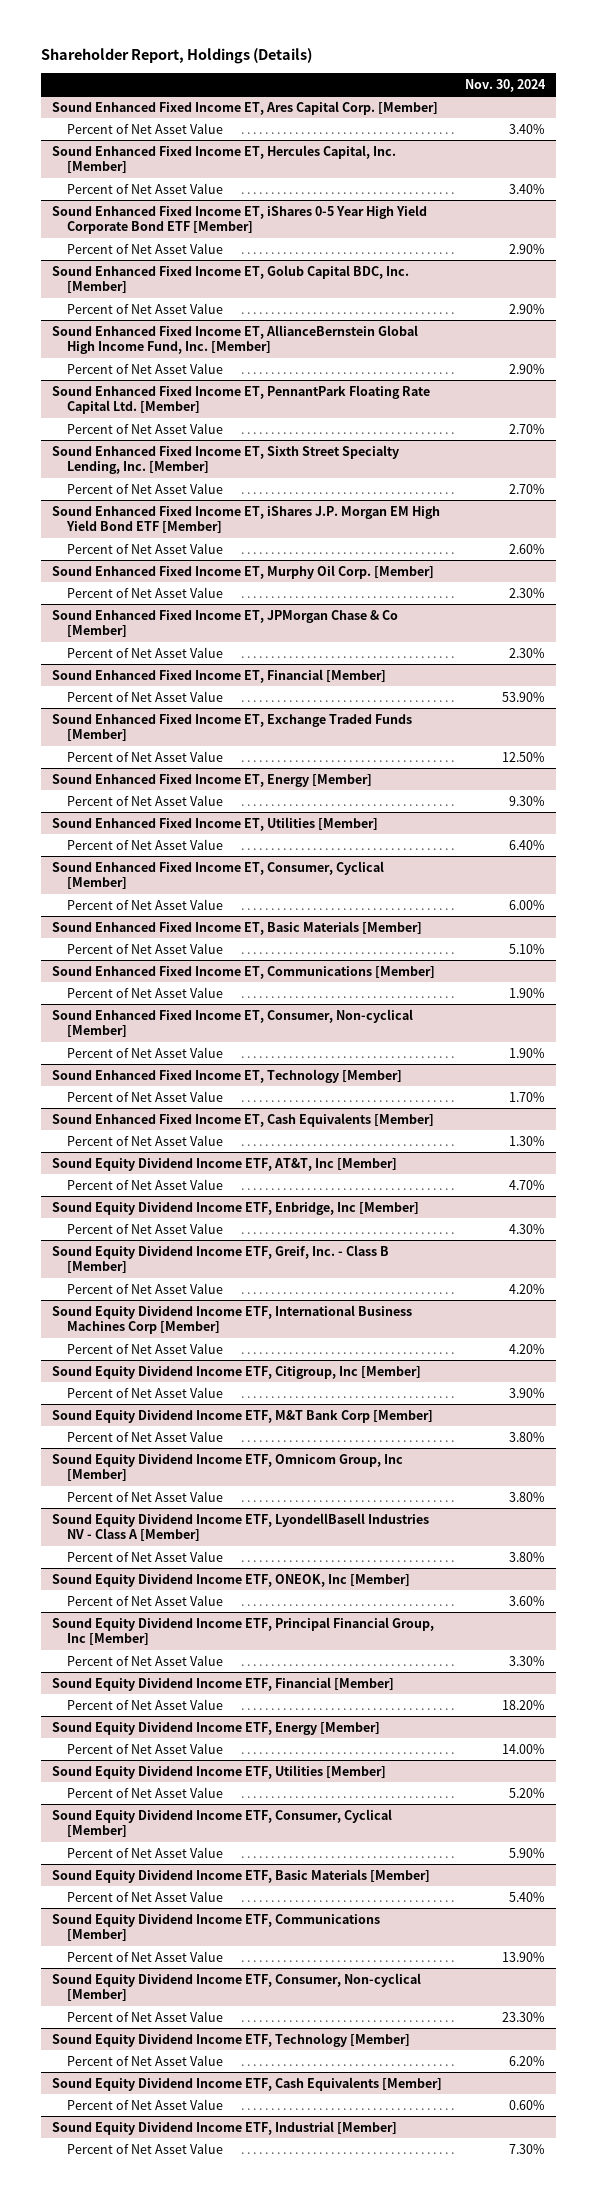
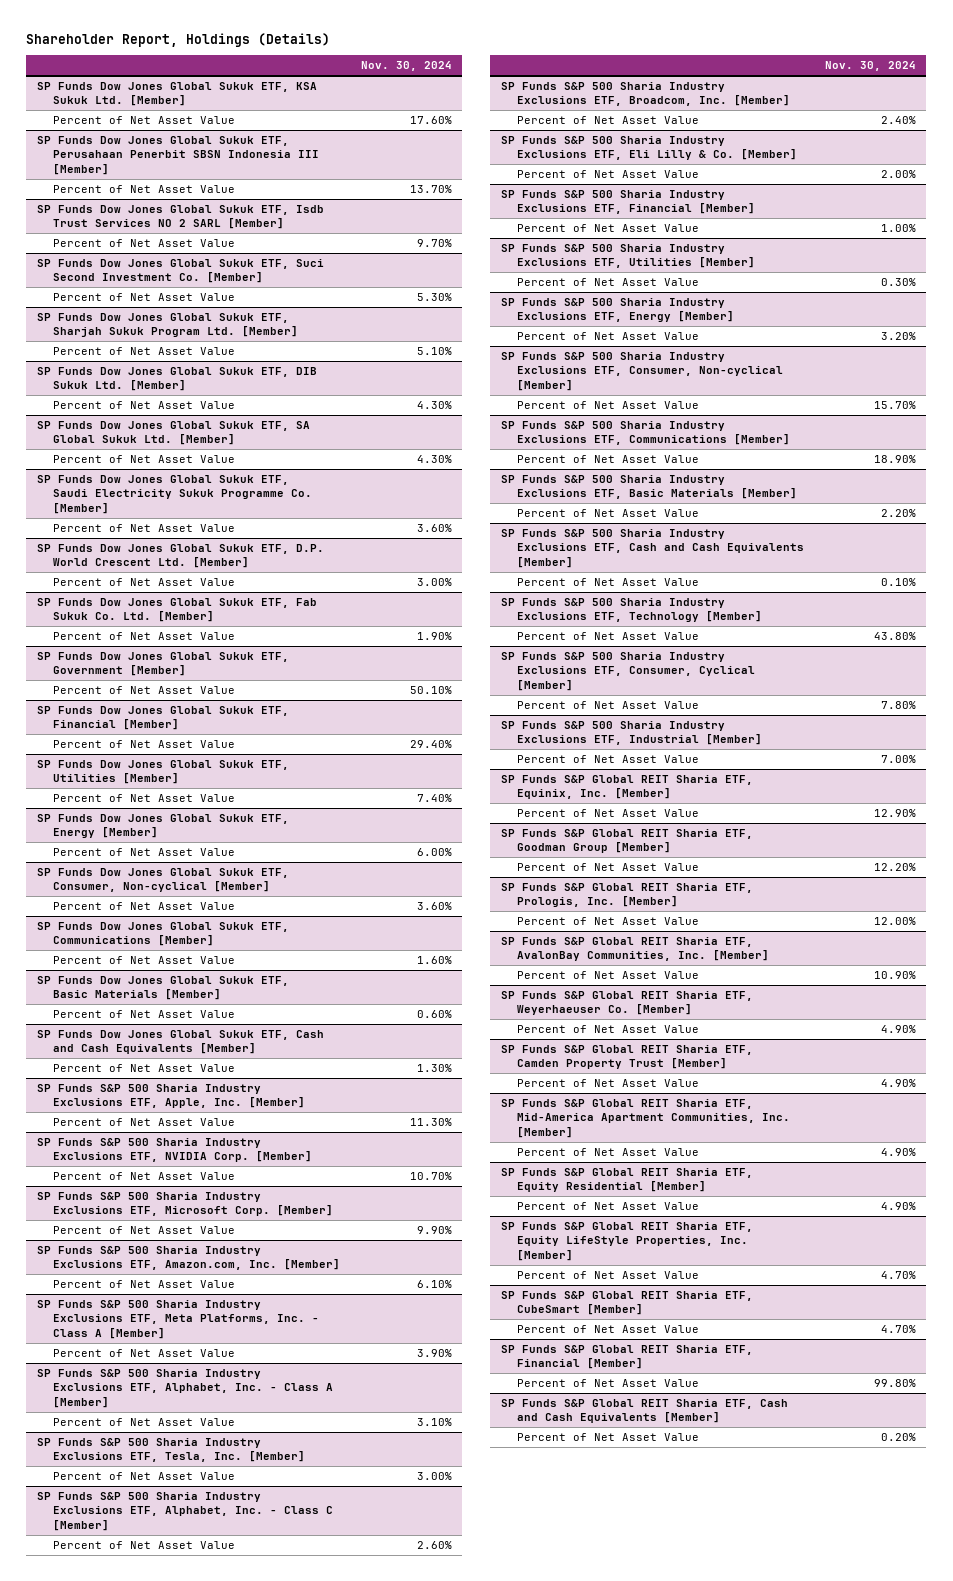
[52,100,439,115] Sound Enhanced Fixed Income ET, Ares Capital Corp. [Member] -> none
[52,144,397,174] Sound Enhanced Fixed Income ET, Hercules Capital, Inc. [Member] -> none
[52,204,428,235] Sound Enhanced Fixed Income ET, iShares 0-5 Year High Yield Corporate Bond ETF [Member] -> none
[52,264,410,294] Sound Enhanced Fixed Income ET, Golub Capital BDC, Inc. [Member] -> none
[52,324,419,355] Sound Enhanced Fixed Income ET, AllianceBernstein Global High Income Fund, Inc. [Member] -> none
[67,362,224,374] Percent of Net Asset Value -> none
[52,384,431,415] Sound Enhanced Fixed Income ET, PennantPark Floating Rate Capital Ltd. [Member] -> none
[67,422,224,434] Percent of Net Asset Value -> none
[52,444,400,475] Sound Enhanced Fixed Income ET, Sixth Street Specialty Lending, Inc. [Member] -> none
[67,482,224,494] Percent of Net Asset Value -> none
[52,505,441,534] Sound Enhanced Fixed Income ET, iShares J.P. Morgan EM High Yield Bond ETF [Member] -> none
[67,542,224,554] Percent of Net Asset Value -> none
[52,564,435,579] Sound Enhanced Fixed Income ET, Murphy Oil Corp. [Member] -> none
[67,586,224,598] Percent of Net Asset Value -> none
[52,609,399,638] Sound Enhanced Fixed Income ET, JPMorgan Chase & Co [Member] -> none
[67,646,224,658] Percent of Net Asset Value -> none
[52,668,387,683] Sound Enhanced Fixed Income ET, Financial [Member] -> none
[67,690,224,702] Percent of Net Asset Value -> none
[52,713,413,742] Sound Enhanced Fixed Income ET, Exchange Traded Funds [Member] -> none
[67,750,224,762] Percent of Net Asset Value -> none
[52,773,373,787] Sound Enhanced Fixed Income ET, Energy [Member] -> none
[67,794,224,806] Percent of Net Asset Value -> none
[52,816,379,831] Sound Enhanced Fixed Income ET, Utilities [Member] -> none
[67,838,224,850] Percent of Net Asset Value -> none
[52,860,385,890] Sound Enhanced Fixed Income ET, Consumer, Cyclical [Member] -> none
[67,898,224,910] Percent of Net Asset Value -> none
[52,920,423,935] Sound Enhanced Fixed Income ET, Basic Materials [Member] -> none
none -> [36,82,317,107] SP Funds Dow Jones Global Sukuk ETF, KSA Sukuk Ltd. [Member]
[508,123,545,134] 3.40% -> [409,116,452,125] 17.60%
none -> [36,136,320,175] SP Funds Dow Jones Global Sukuk ETF, Perusahaan Penerbit SBSN Indonesia III [Member]
[508,183,545,194] 3.40% -> [409,185,452,194] 13.70%
none -> [36,205,324,230] SP Funds Dow Jones Global Sukuk ETF, Isdb Trust Services NO 2 SARL [Member]
[508,243,545,254] 2.90% -> [416,239,452,248] 9.70%
none -> [36,259,324,284] SP Funds Dow Jones Global Sukuk ETF, Suci Second Investment Co. [Member]
[508,303,545,314] 2.90% -> [416,293,452,302] 5.30%
none -> [36,313,299,338] SP Funds Dow Jones Global Sukuk ETF, Sharjah Sukuk Program Ltd. [Member]
[52,965,436,979] Sound Enhanced Fixed Income ET, Communications [Member] -> none
[67,986,224,998] Percent of Net Asset Value -> none
[52,1008,414,1038] Sound Enhanced Fixed Income ET, Consumer, Non-cyclical [Member] -> none
[67,1046,224,1058] Percent of Net Asset Value -> none
[52,1068,403,1083] Sound Enhanced Fixed Income ET, Technology [Member] -> none
[67,1090,224,1102] Percent of Net Asset Value -> none
[52,1112,435,1127] Sound Enhanced Fixed Income ET, Cash Equivalents [Member] -> none
[67,1134,224,1146] Percent of Net Asset Value -> none
[52,1157,398,1171] Sound Equity Dividend Income ETF, AT&T, Inc [Member] -> none
[67,1178,224,1190] Percent of Net Asset Value -> none
[52,1201,420,1215] Sound Equity Dividend Income ETF, Enbridge, Inc [Member] -> none
none -> [36,367,317,392] SP Funds Dow Jones Global Sukuk ETF, DIB Sukuk Ltd. [Member]
[52,1244,390,1274] Sound Equity Dividend Income ETF, Greif, Inc. - Class B [Member] -> none
[52,1304,413,1335] Sound Equity Dividend Income ETF, International Business Machines Corp [Member] -> none
[67,1342,224,1354] Percent of Net Asset Value -> none
[52,1365,422,1379] Sound Equity Dividend Income ETF, Citigroup, Inc [Member] -> none
[67,1386,224,1398] Percent of Net Asset Value -> none
[52,1409,434,1423] Sound Equity Dividend Income ETF, M&T Bank Corp [Member] -> none
[67,1430,224,1442] Percent of Net Asset Value -> none
[52,1453,404,1482] Sound Equity Dividend Income ETF, Omnicom Group, Inc [Member] -> none
[67,1490,224,1502] Percent of Net Asset Value -> none
[52,1512,430,1542] Sound Equity Dividend Income ETF, LyondellBasell Industries NV - Class A [Member] -> none
[67,1550,224,1562] Percent of Net Asset Value -> none
[52,1573,411,1587] Sound Equity Dividend Income ETF, ONEOK, Inc [Member] -> none
none -> [36,421,310,446] SP Funds Dow Jones Global Sukuk ETF, SA Global Sukuk Ltd. [Member]
[508,1283,545,1294] 4.20% -> [416,455,452,464] 4.30%
none -> [36,475,313,514] SP Funds Dow Jones Global Sukuk ETF, Saudi Electricity Sukuk Programme Co. [Member]
[52,1616,435,1646] Sound Equity Dividend Income ETF, Principal Financial Group, Inc [Member] -> none
[52,1676,395,1691] Sound Equity Dividend Income ETF, Financial [Member] -> none
[52,1721,381,1735] Sound Equity Dividend Income ETF, Energy [Member] -> none
[52,1764,387,1779] Sound Equity Dividend Income ETF, Utilities [Member] -> none
[52,1808,393,1838] Sound Equity Dividend Income ETF, Consumer, Cyclical [Member] -> none
[52,1868,431,1883] Sound Equity Dividend Income ETF, Basic Materials [Member] -> none
[52,1913,381,1942] Sound Equity Dividend Income ETF, Communications [Member] -> none
[52,1972,422,2002] Sound Equity Dividend Income ETF, Consumer, Non-cyclical [Member] -> none
[52,2032,411,2047] Sound Equity Dividend Income ETF, Technology [Member] -> none
[67,2054,224,2066] Percent of Net Asset Value -> none
[52,2076,443,2091] Sound Equity Dividend Income ETF, Cash Equivalents [Member] -> none
none -> [36,544,324,569] SP Funds Dow Jones Global Sukuk ETF, D.P. World Crescent Ltd. [Member]
[508,1655,545,1666] 3.30% -> [416,578,452,587] 3.00%
none -> [36,598,317,623] SP Funds Dow Jones Global Sukuk ETF, Fab Sukuk Co. Ltd. [Member]
[501,1699,545,1710] 18.20% -> [416,632,452,641] 1.90%
none -> [36,652,289,677] SP Funds Dow Jones Global Sukuk ETF, Government [Member]
[501,1743,545,1754] 14.00% -> [409,686,452,695] 50.10%
none -> [36,706,289,731] SP Funds Dow Jones Global Sukuk ETF, Financial [Member]
[508,1787,545,1798] 5.20% -> [409,740,452,749] 29.40%
none -> [36,760,289,785] SP Funds Dow Jones Global Sukuk ETF, Utilities [Member]
[508,1847,545,1858] 5.90% -> [416,794,452,803] 7.40%
none -> [36,814,289,839] SP Funds Dow Jones Global Sukuk ETF, Energy [Member]
[508,1891,545,1902] 5.40% -> [416,848,452,857] 6.00%
none -> [36,868,289,893] SP Funds Dow Jones Global Sukuk ETF, Consumer, Non-cyclical [Member]
[501,1951,545,1962] 13.90% -> [416,902,452,911] 3.60%
none -> [36,922,289,947] SP Funds Dow Jones Global Sukuk ETF, Communications [Member]
[501,2011,545,2022] 23.30% -> [416,956,452,965] 1.60%
none -> [36,976,289,1001] SP Funds Dow Jones Global Sukuk ETF, Basic Materials [Member]
[52,2120,398,2135] Sound Equity Dividend Income ETF, Industrial [Member] -> none
none -> [36,1030,324,1055] SP Funds Dow Jones Global Sukuk ETF, Cash and Cash Equivalents [Member]
[508,2143,545,2154] 7.30% -> [416,1064,452,1073] 1.30%
none -> [36,1084,306,1109] SP Funds S&P 500 Sharia Industry Exclusions ETF, Apple, Inc. [Member]
none -> [53,1118,236,1127] Percent of Net Asset Value
none -> [36,1138,313,1163] SP Funds S&P 500 Sharia Industry Exclusions ETF, NVIDIA Corp. [Member]
none -> [53,1172,236,1181] Percent of Net Asset Value
none -> [36,1192,334,1217] SP Funds S&P 500 Sharia Industry Exclusions ETF, Microsoft Corp. [Member]
none -> [53,1226,236,1235] Percent of Net Asset Value
none -> [36,1246,341,1271] SP Funds S&P 500 Sharia Industry Exclusions ETF, Amazon.com, Inc. [Member]
none -> [53,1280,236,1289] Percent of Net Asset Value
none -> [36,1300,320,1339] SP Funds S&P 500 Sharia Industry Exclusions ETF, Meta Platforms, Inc. - Class A [Member]
none -> [53,1349,236,1358] Percent of Net Asset Value
none -> [36,1369,334,1408] SP Funds S&P 500 Sharia Industry Exclusions ETF, Alphabet, Inc. - Class A [Member]
none -> [53,1418,236,1427] Percent of Net Asset Value
none -> [36,1438,306,1463] SP Funds S&P 500 Sharia Industry Exclusions ETF, Tesla, Inc. [Member]
none -> [53,1472,236,1481] Percent of Net Asset Value
none -> [36,1492,334,1531] SP Funds S&P 500 Sharia Industry Exclusions ETF, Alphabet, Inc. - Class C [Member]
none -> [53,1541,236,1550] Percent of Net Asset Value
none -> [500,82,791,107] SP Funds S&P 500 Sharia Industry Exclusions ETF, Broadcom, Inc. [Member]
none -> [517,116,700,125] Percent of Net Asset Value
none -> [500,136,798,161] SP Funds S&P 500 Sharia Industry Exclusions ETF, Eli Lilly & Co. [Member]
none -> [517,170,700,179] Percent of Net Asset Value
none -> [500,190,756,215] SP Funds S&P 500 Sharia Industry Exclusions ETF, Financial [Member]
none -> [517,224,700,233] Percent of Net Asset Value
none -> [500,244,756,269] SP Funds S&P 500 Sharia Industry Exclusions ETF, Utilities [Member]
none -> [517,278,700,287] Percent of Net Asset Value
none -> [500,298,735,323] SP Funds S&P 500 Sharia Industry Exclusions ETF, Energy [Member]
none -> [517,332,700,341] Percent of Net Asset Value
none -> [500,352,784,391] SP Funds S&P 500 Sharia Industry Exclusions ETF, Consumer, Non-cyclical [Member]
none -> [517,401,700,410] Percent of Net Asset Value
none -> [500,421,791,446] SP Funds S&P 500 Sharia Industry Exclusions ETF, Communications [Member]
none -> [517,455,700,464] Percent of Net Asset Value
none -> [500,475,798,500] SP Funds S&P 500 Sharia Industry Exclusions ETF, Basic Materials [Member]
none -> [517,509,700,518] Percent of Net Asset Value
none -> [500,529,805,568] SP Funds S&P 500 Sharia Industry Exclusions ETF, Cash and Cash Equivalents [Member]
none -> [517,578,700,587] Percent of Net Asset Value
none -> [500,598,763,623] SP Funds S&P 500 Sharia Industry Exclusions ETF, Technology [Member]
none -> [517,632,700,641] Percent of Net Asset Value
none -> [500,652,756,691] SP Funds S&P 500 Sharia Industry Exclusions ETF, Consumer, Cyclical [Member]
none -> [517,701,700,710] Percent of Net Asset Value
none -> [500,721,763,746] SP Funds S&P 500 Sharia Industry Exclusions ETF, Industrial [Member]
none -> [517,755,700,764] Percent of Net Asset Value
none -> [500,775,753,800] SP Funds S&P Global REIT Sharia ETF, Equinix, Inc. [Member]
none -> [517,809,700,818] Percent of Net Asset Value
none -> [500,829,753,854] SP Funds S&P Global REIT Sharia ETF, Goodman Group [Member]
none -> [517,863,700,872] Percent of Net Asset Value
none -> [500,883,753,908] SP Funds S&P Global REIT Sharia ETF, Prologis, Inc. [Member]
none -> [517,917,700,926] Percent of Net Asset Value
none -> [500,937,770,962] SP Funds S&P Global REIT Sharia ETF, AvalonBay Communities, Inc. [Member]
none -> [517,971,700,980] Percent of Net Asset Value
none -> [500,991,753,1016] SP Funds S&P Global REIT Sharia ETF, Weyerhaeuser Co. [Member]
none -> [517,1025,700,1034] Percent of Net Asset Value
none -> [500,1045,753,1070] SP Funds S&P Global REIT Sharia ETF, Camden Property Trust [Member]
none -> [517,1079,700,1088] Percent of Net Asset Value
none -> [500,1099,791,1138] SP Funds S&P Global REIT Sharia ETF, Mid-America Apartment Communities, Inc. [Member]
none -> [517,1148,700,1157] Percent of Net Asset Value
none -> [500,1168,753,1193] SP Funds S&P Global REIT Sharia ETF, Equity Residential [Member]
none -> [517,1202,700,1211] Percent of Net Asset Value
none -> [500,1222,753,1261] SP Funds S&P Global REIT Sharia ETF, Equity LifeStyle Properties, Inc. [Member]
none -> [517,1271,700,1280] Percent of Net Asset Value
none -> [500,1291,753,1316] SP Funds S&P Global REIT Sharia ETF, CubeSmart [Member]
none -> [517,1325,700,1334] Percent of Net Asset Value
none -> [500,1345,753,1370] SP Funds S&P Global REIT Sharia ETF, Financial [Member]
none -> [517,1379,700,1388] Percent of Net Asset Value
none -> [500,1399,788,1424] SP Funds S&P Global REIT Sharia ETF, Cash and Cash Equivalents [Member]
none -> [517,1433,700,1442] Percent of Net Asset Value

